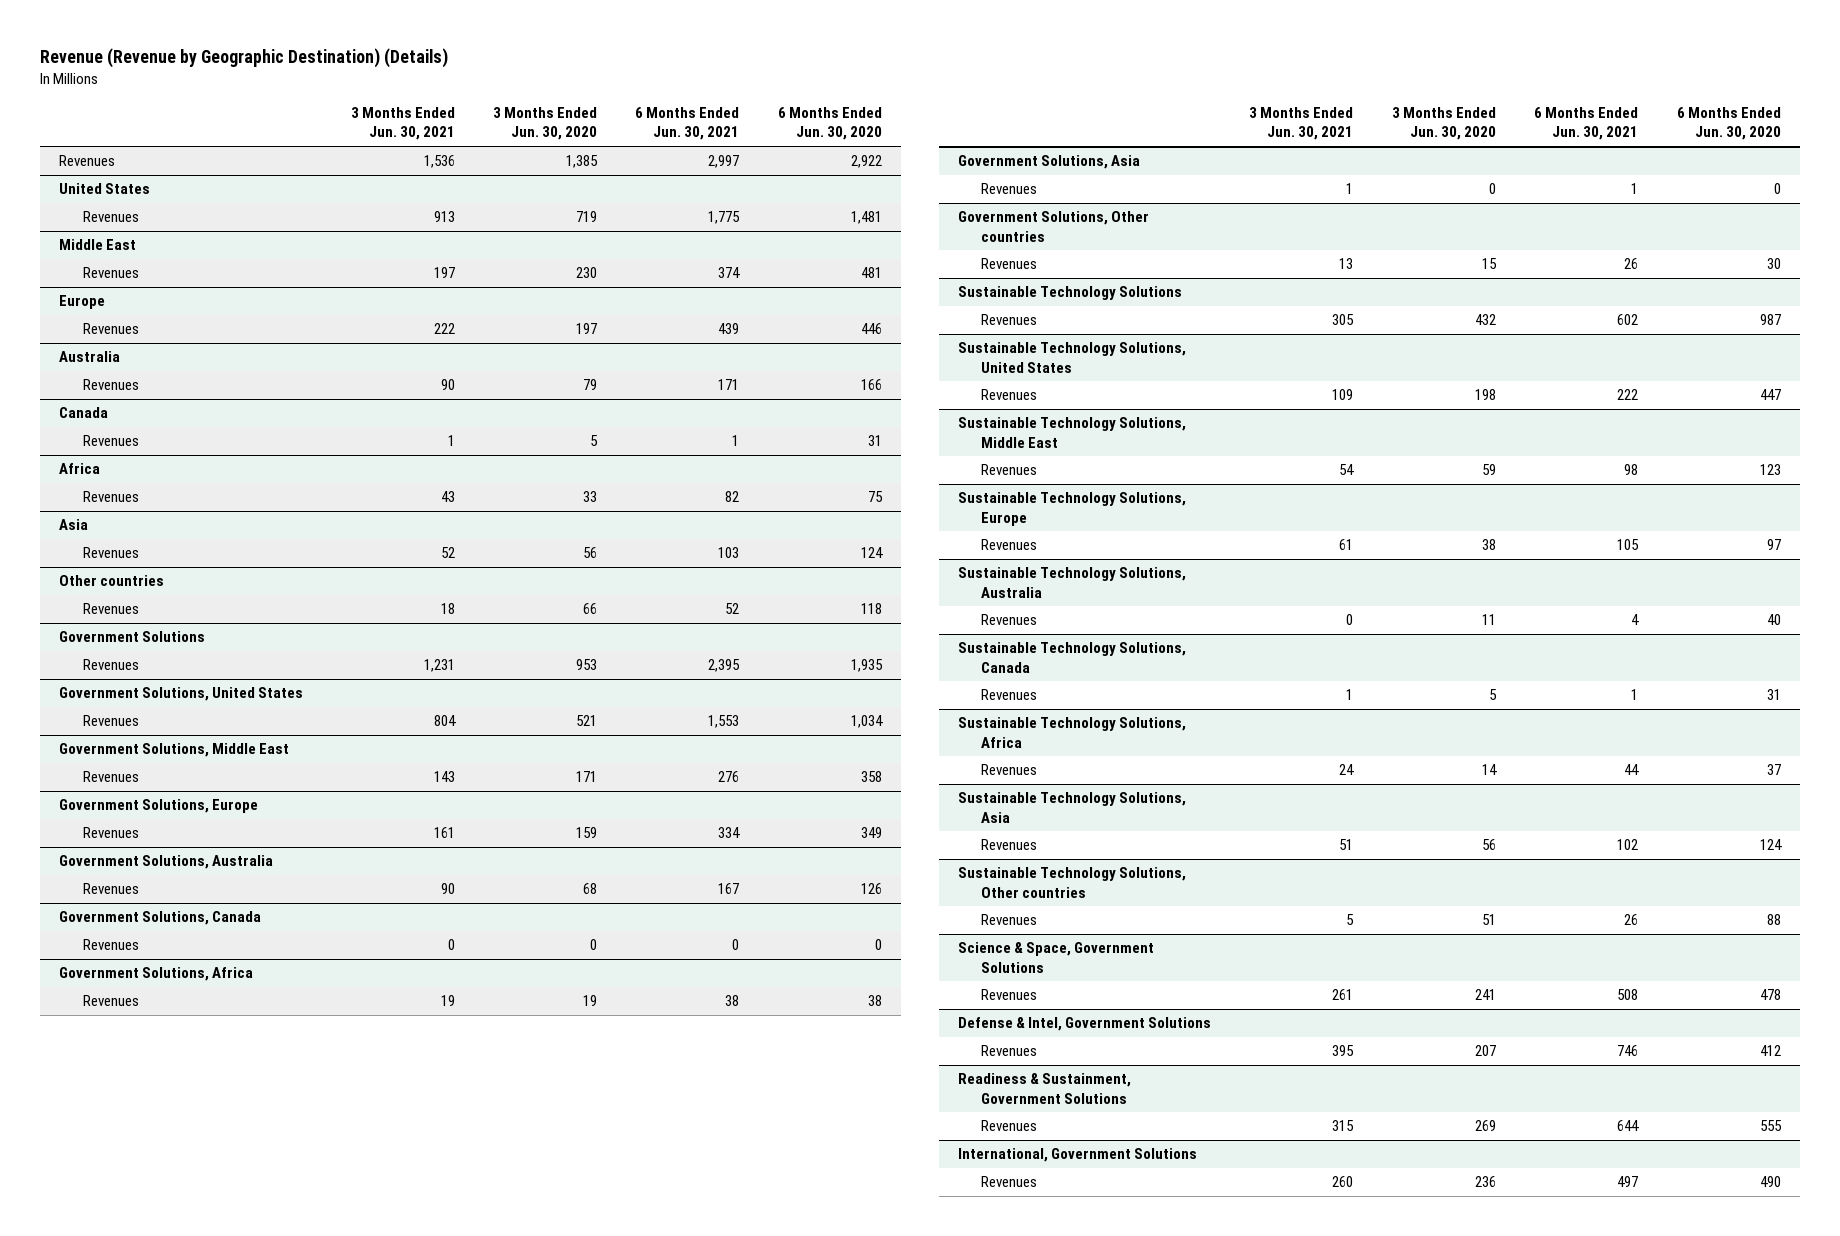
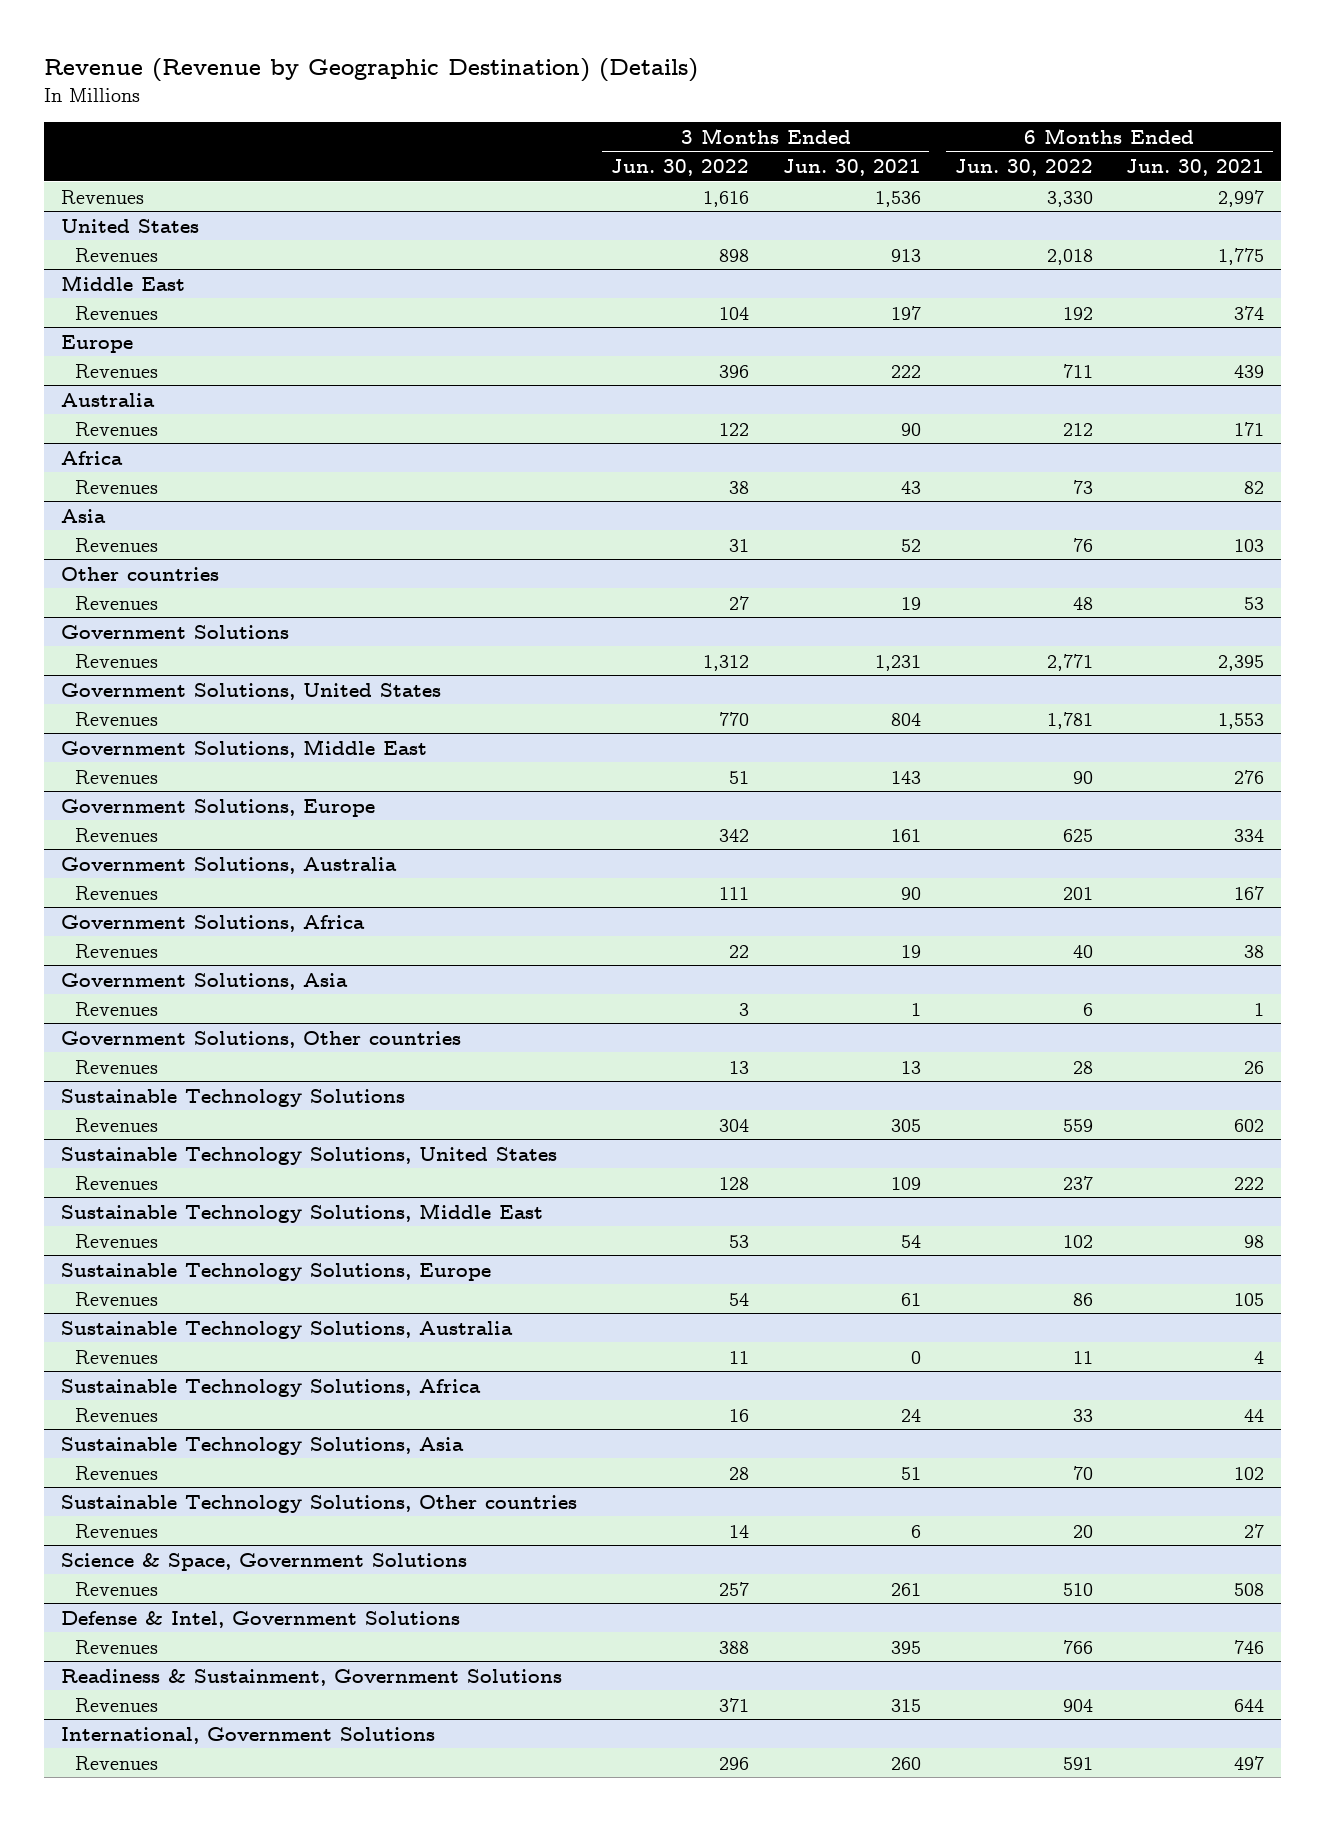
[493,106,598,141] 3 Months Ended Jun. 30, 2020 -> none
[777,106,882,141] 6 Months Ended Jun. 30, 2020 -> none
none -> [610,158,749,176] Jun. 30, 2022
none -> [954,158,1093,176] Jun. 30, 2022
[59,407,109,419] Canada -> none
[82,435,139,447] Revenues -> none
[440,603,455,615] 18 -> [900,596,921,610] 19
[725,603,740,615] 52 -> [1244,596,1265,610] 53
[59,911,262,926] Government Solutions, Canada -> none
[82,939,139,951] Revenues -> none
[957,642,1186,673] Sustainable Technology Solutions, Canada -> none
[981,689,1038,701] Revenues -> none
[1346,914,1355,926] 5 -> [910,1524,921,1538] 6
[1624,914,1639,926] 26 -> [1244,1523,1265,1538] 27

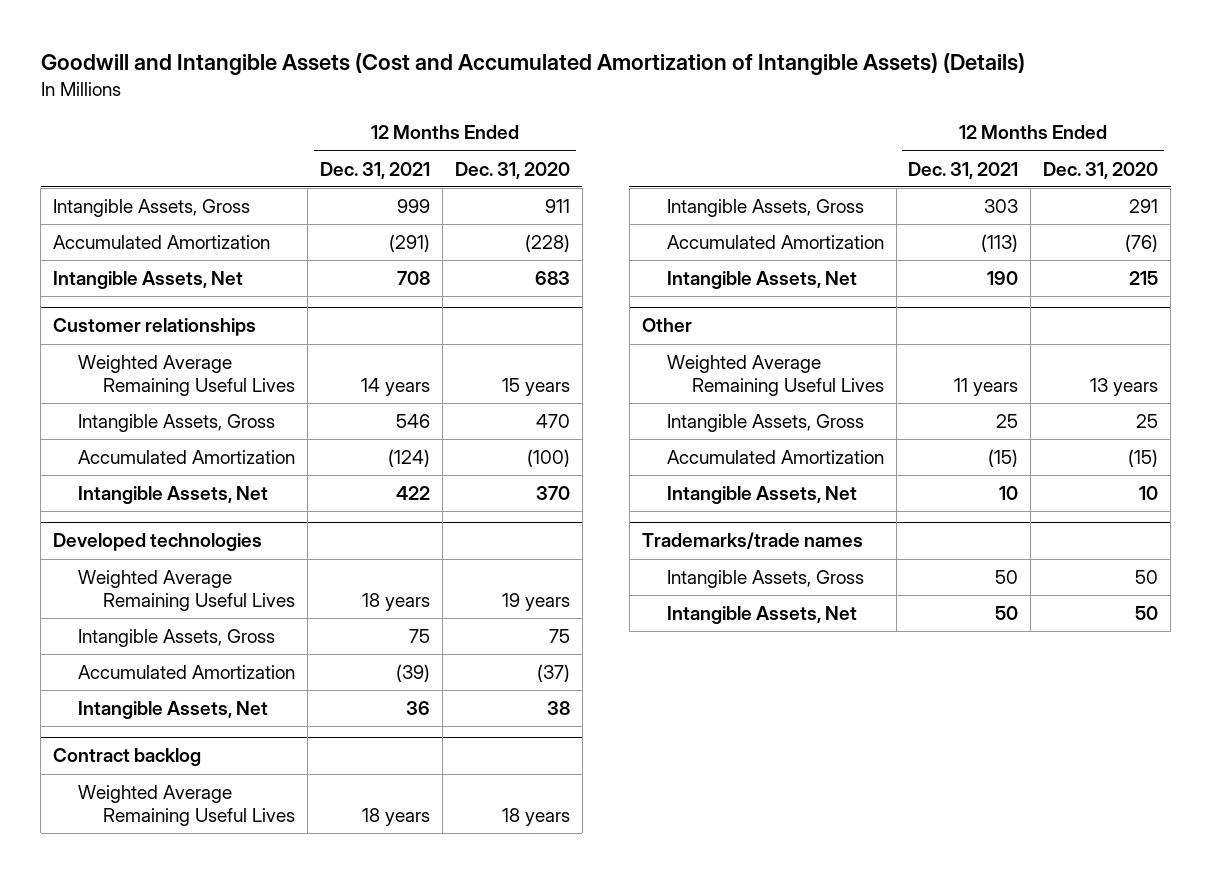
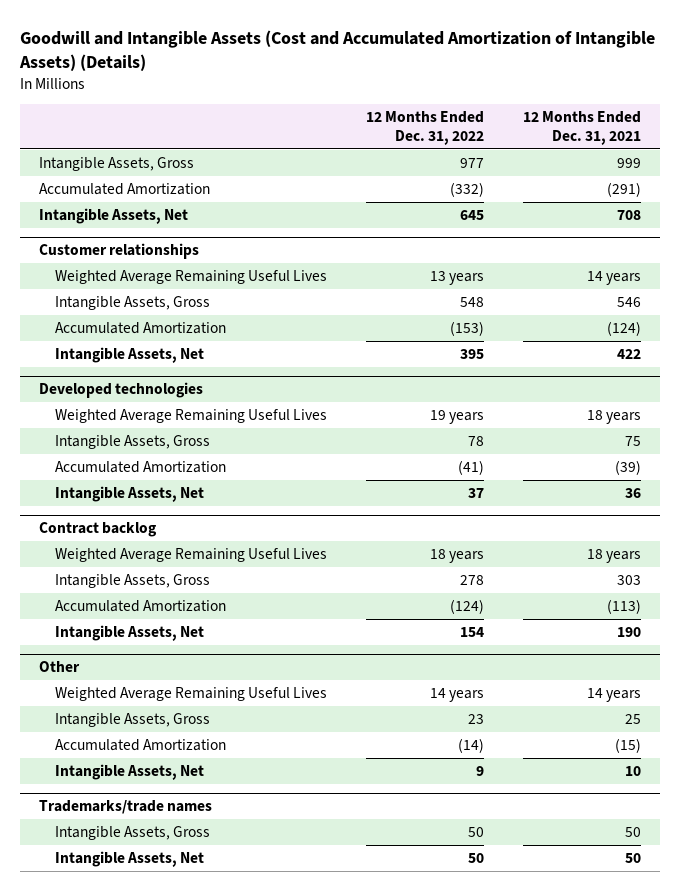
[454,161,570,179] Dec. 31, 2020 -> none
none -> [366,111,485,146] 12 Months Ended Dec. 31, 2022
[954,377,1019,396] 11 years -> [586,687,641,702] 14 years

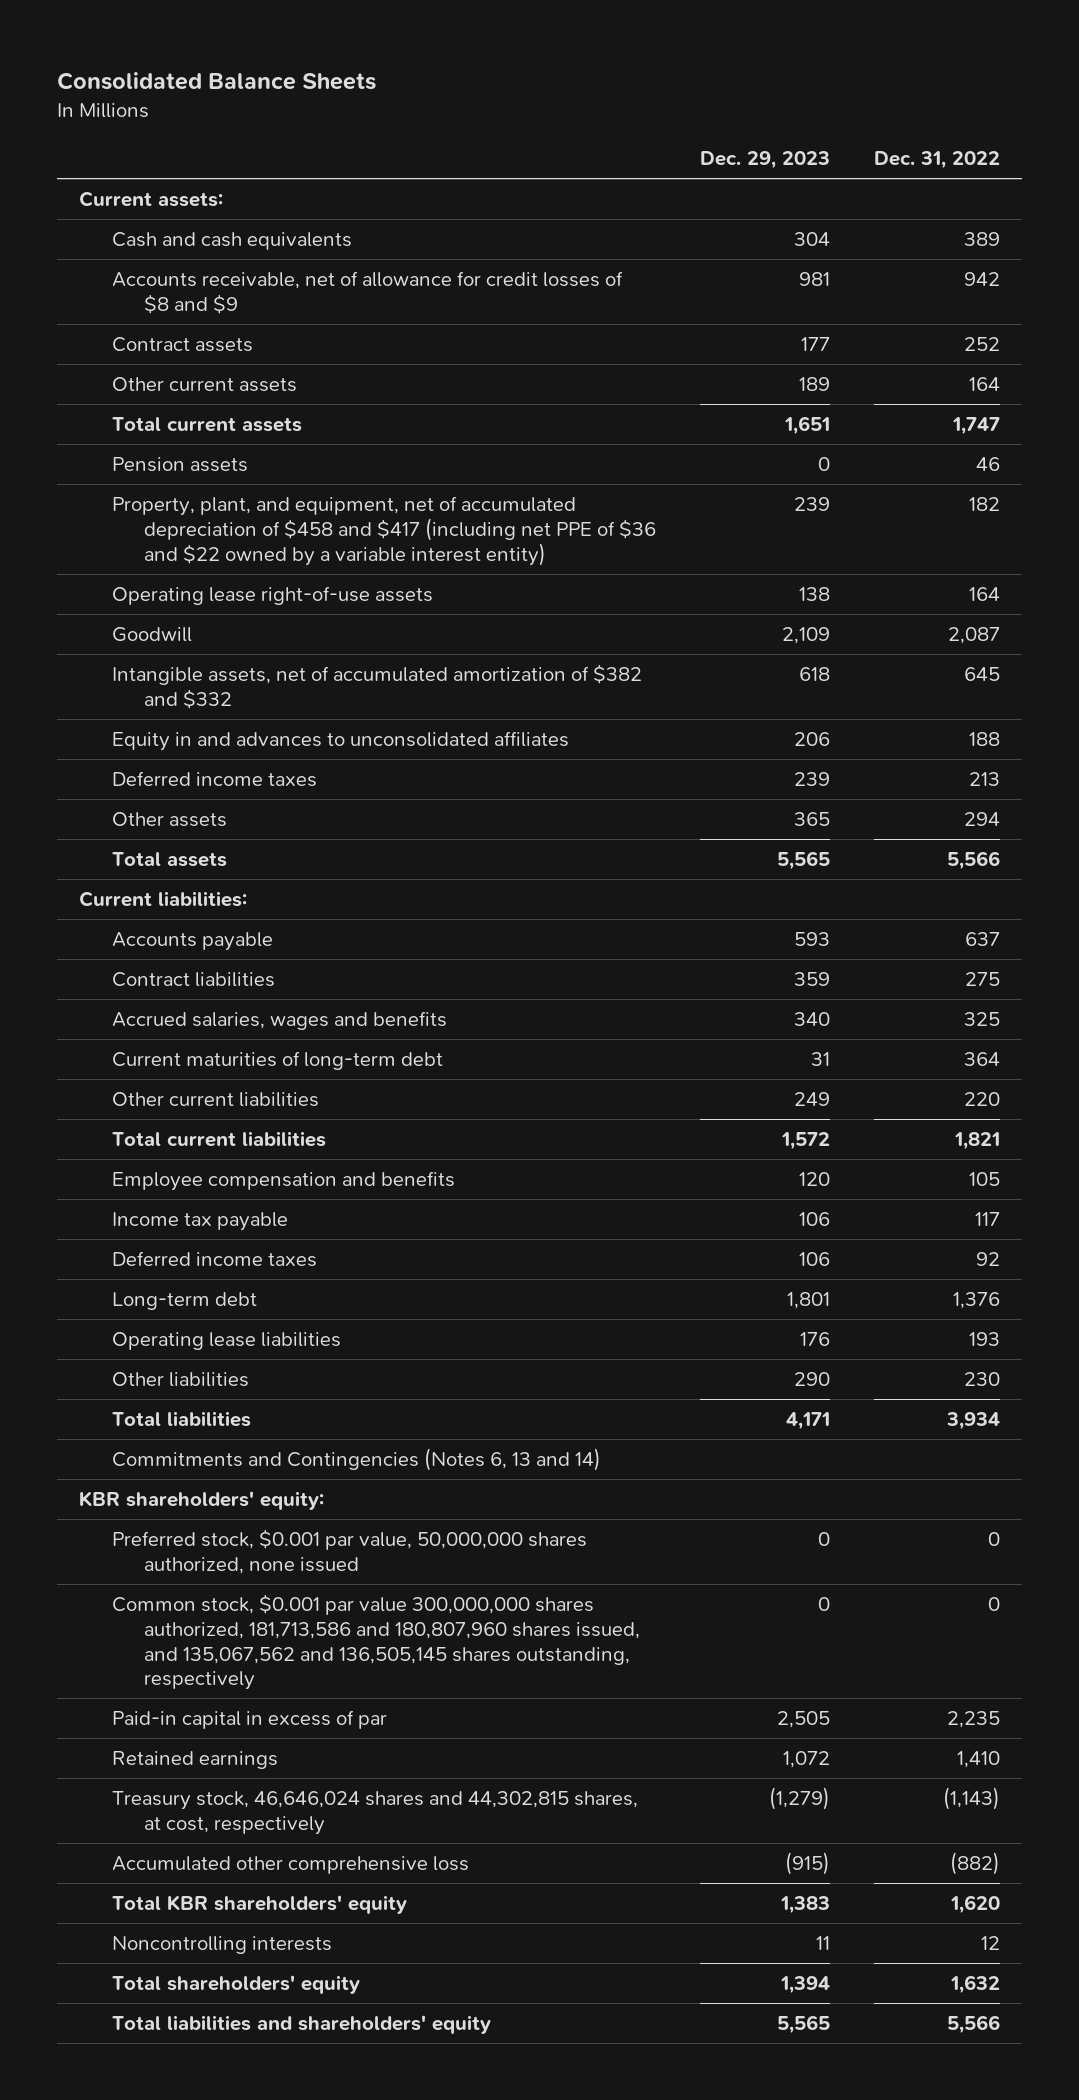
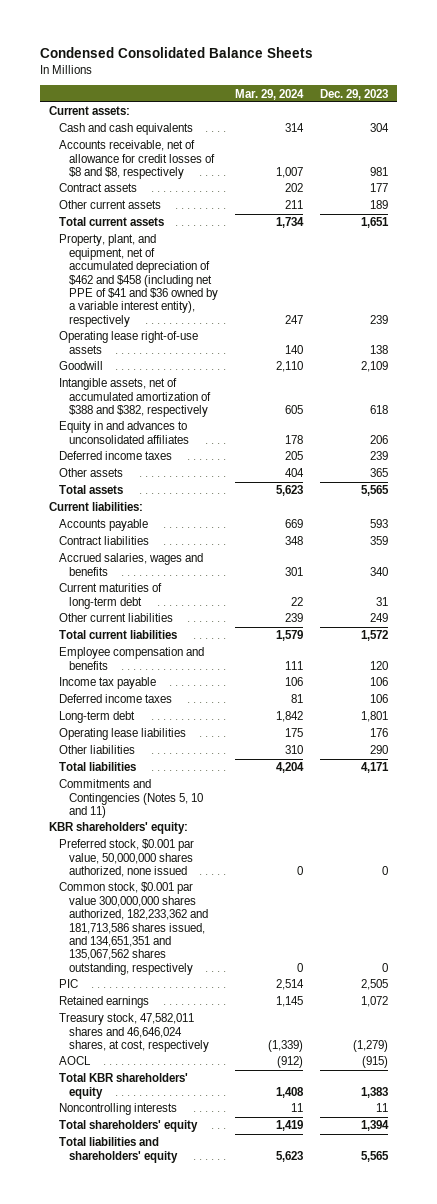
[57,72,377,91] Consolidated Balance Sheets -> [39,47,313,59] Condensed Consolidated Balance Sheets
[874,150,1001,169] Dec. 31, 2022 -> none
none -> [234,88,304,100] Mar. 29, 2024
[111,271,623,314] Accounts receivable, net of allowance for credit losses of $8 and $9 -> [58,140,215,180] Accounts receivable, net of allowance for credit losses of $8 and $8, respectively
[111,457,248,473] Pension assets -> none
[111,496,657,566] Property, plant, and equipment, net of accumulated depreciation of $458 and $417 (including net PPE of $36 and $22 owned by a variable interest entity) -> [58,234,218,327] Property, plant, and equipment, net of accumulated depreciation of $462 and $458 (including net PPE of $41 and $36 owned by a variable interest entity), respectively
[111,664,642,709] Intangible assets, net of accumulated amortization of $382 and $332 -> [58,378,211,418] Intangible assets, net of accumulated amortization of $388 and $382, respectively
[111,1448,601,1472] Commitments and Contingencies (Notes 6, 13 and 14) -> [58,779,203,819] Commitments and Contingencies (Notes 5, 10 and 11)
[111,1594,641,1691] Common stock, $0.001 par value 300,000,000 shares authorized, 181,713,586 and 180,807,960 shares issued, and 135,067,562 and 136,505,145 shares outstanding, respectively -> [58,882,208,975] Common stock, $0.001 par value 300,000,000 shares authorized, 182,233,362 and 181,713,586 shares issued, and 134,651,351 and 135,067,562 shares outstanding, respectively
[111,1710,387,1730] Paid-in capital in excess of par -> [58,979,78,989] PIC
[111,1791,638,1835] Treasury stock, 46,646,024 shares and 44,302,815 shares, at cost, respectively -> [58,1013,209,1053] Treasury stock, 47,582,011 shares and 46,646,024 shares, at cost, respectively
[111,1856,469,1875] Accumulated other comprehensive loss -> [58,1056,91,1066] AOCL

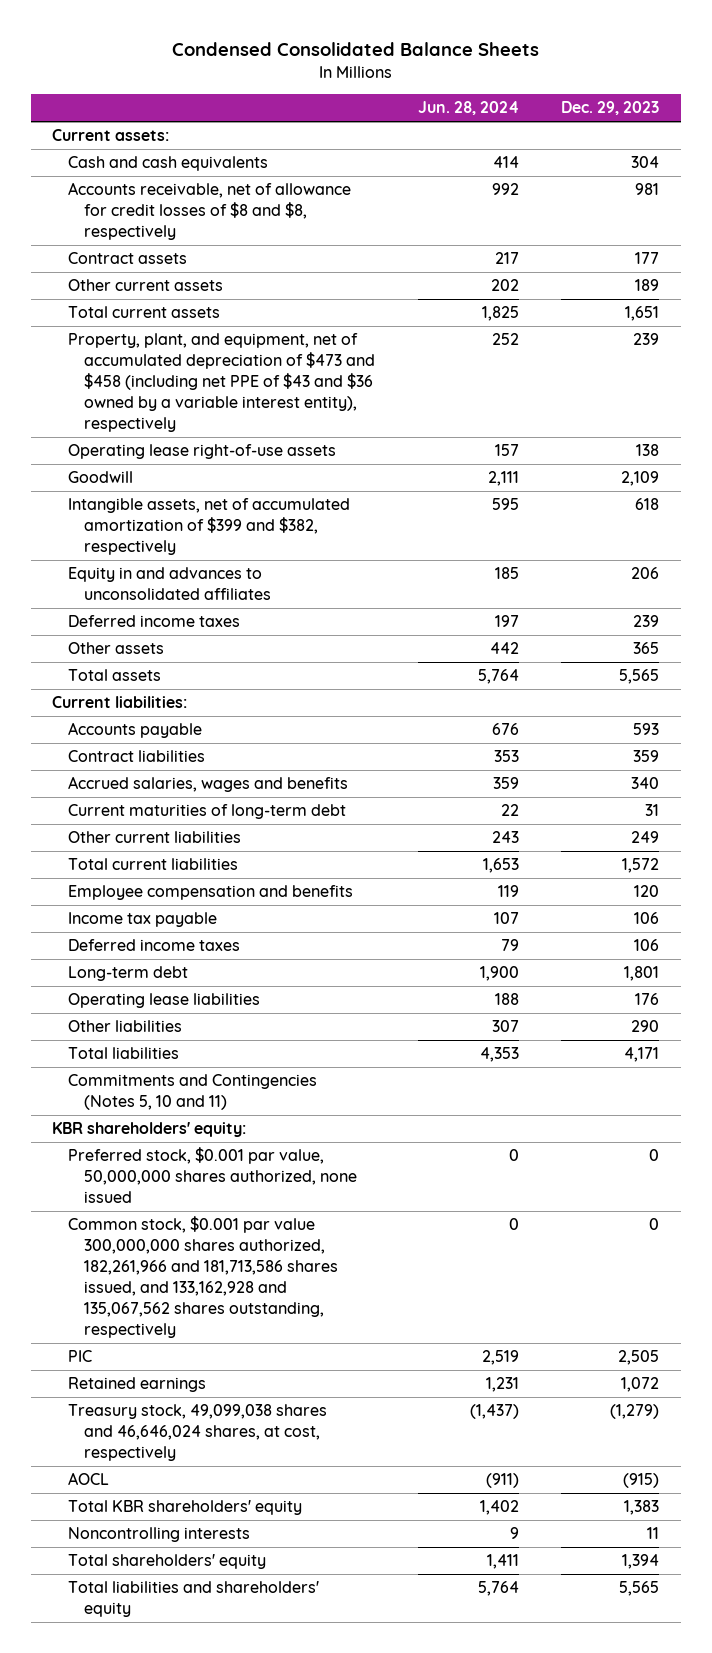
[234,88,304,100] Mar. 29, 2024 -> none
none -> [417,101,519,116] Jun. 28, 2024
[58,234,218,327] Property, plant, and equipment, net of accumulated depreciation of $462 and $458 (including net PPE of $41 and $36 owned by a variable interest entity), respectively -> [68,333,376,432] Property, plant, and equipment, net of accumulated depreciation of $473 and $458 (including net PPE of $43 and $36 owned by a variable interest entity), respectively
[58,378,211,418] Intangible assets, net of accumulated amortization of $388 and $382, respectively -> [68,498,351,556] Intangible assets, net of accumulated amortization of $399 and $382, respectively
[58,882,208,975] Common stock, $0.001 par value 300,000,000 shares authorized, 182,233,362 and 181,713,586 shares issued, and 134,651,351 and 135,067,562 shares outstanding, respectively -> [68,1216,339,1338] Common stock, $0.001 par value 300,000,000 shares authorized, 182,261,966 and 181,713,586 shares issued, and 133,162,928 and 135,067,562 shares outstanding, respectively
[58,1013,209,1053] Treasury stock, 47,582,011 shares and 46,646,024 shares, at cost, respectively -> [68,1404,328,1462] Treasury stock, 49,099,038 shares and 46,646,024 shares, at cost, respectively

